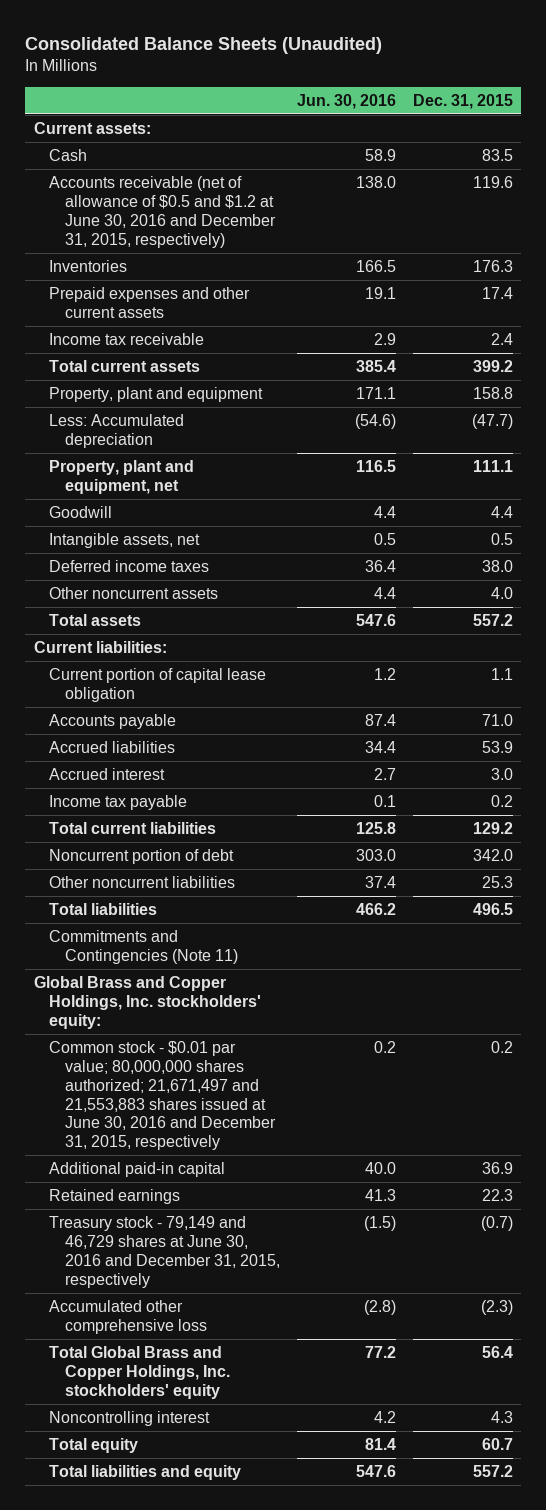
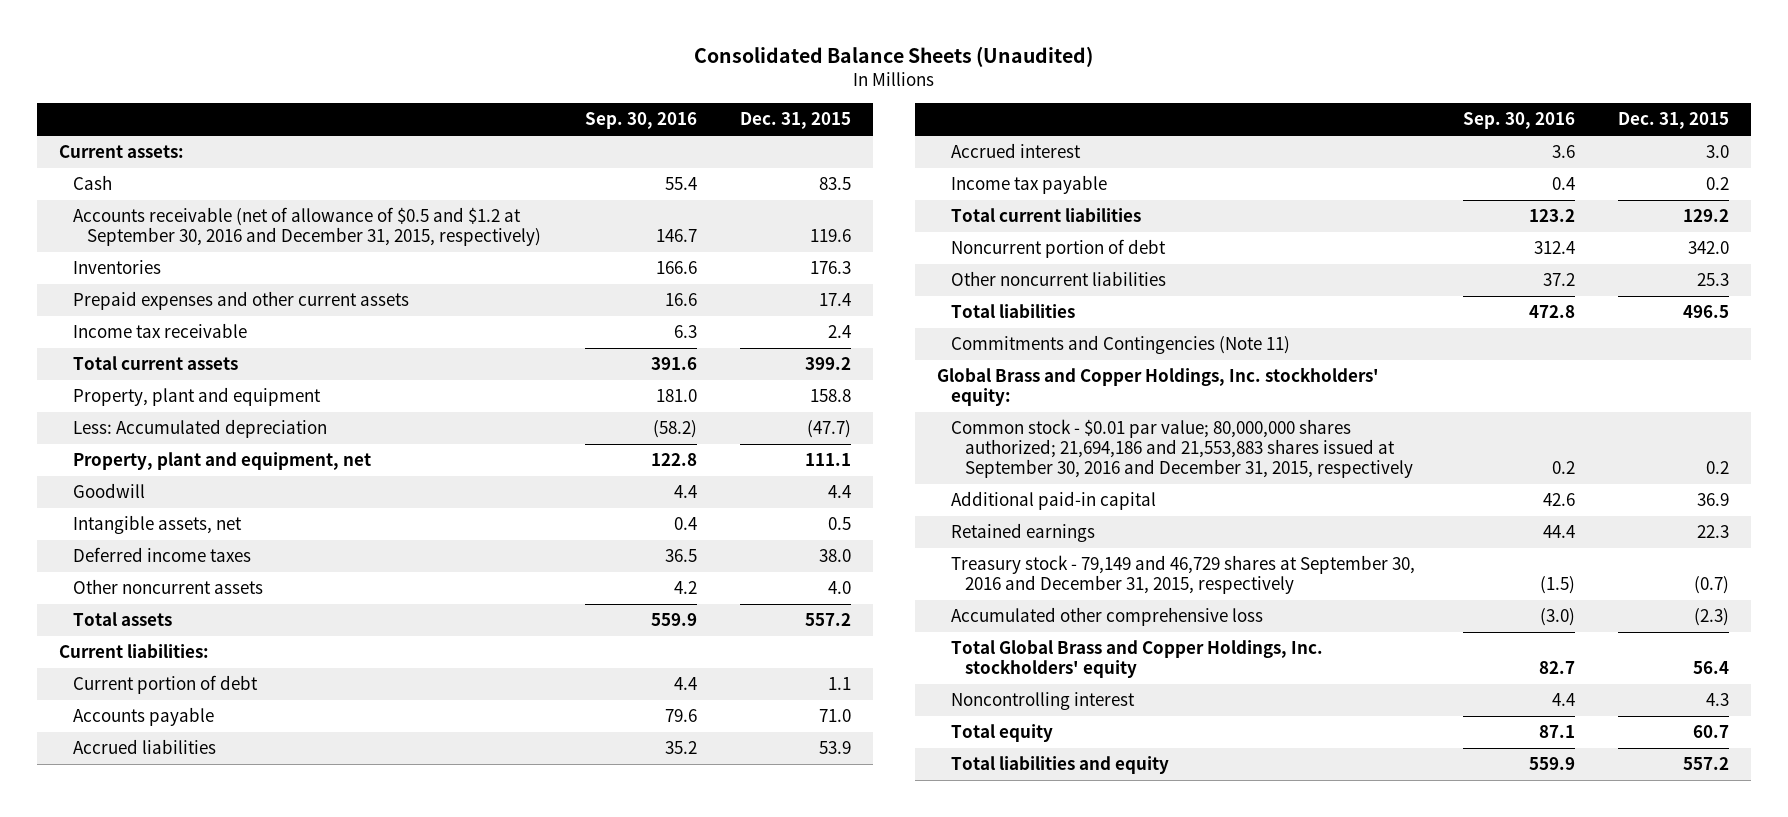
[296,93,396,109] Jun. 30, 2016 -> none
none -> [584,112,697,130] Sep. 30, 2016
[49,175,276,248] Accounts receivable (net of allowance of $0.5 and $1.2 at June 30, 2016 and December 31, 2015, respectively) -> [72,207,541,247] Accounts receivable (net of allowance of $0.5 and $1.2 at September 30, 2016 and December 31, 2015, respectively)
[49,667,267,702] Current portion of capital lease obligation -> [72,675,258,695] Current portion of debt
[49,1040,276,1151] Common stock - $0.01 par value; 80,000,000 shares authorized; 21,671,497 and 21,553,883 shares issued at June 30, 2016 and December 31, 2015, respectively -> [951,419,1414,479] Common stock - $0.01 par value; 80,000,000 shares authorized; 21,694,186 and 21,553,883 shares issued at September 30, 2016 and December 31, 2015, respectively
[49,1215,280,1288] Treasury stock - 79,149 and 46,729 shares at June 30, 2016 and December 31, 2015, respectively -> [951,555,1416,595] Treasury stock - 79,149 and 46,729 shares at September 30, 2016 and December 31, 2015, respectively

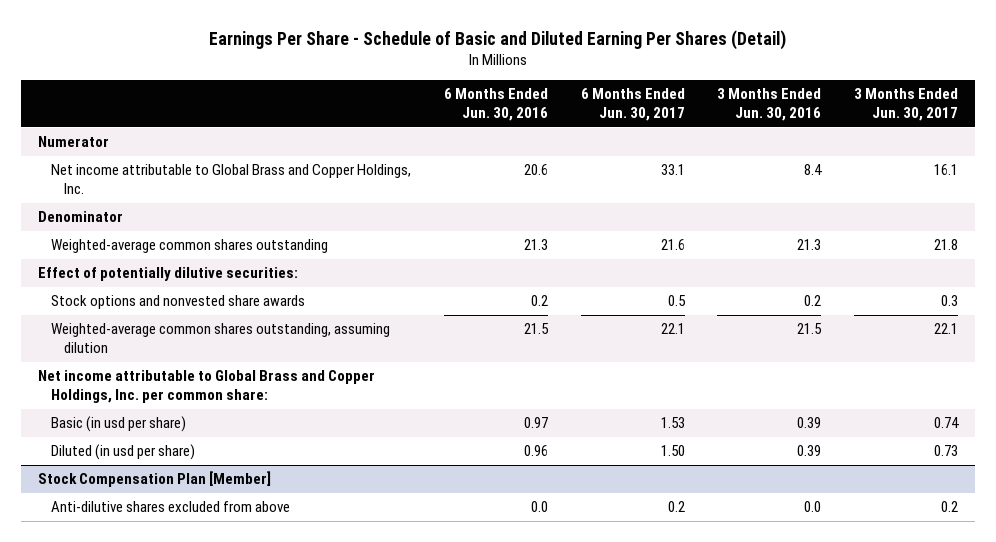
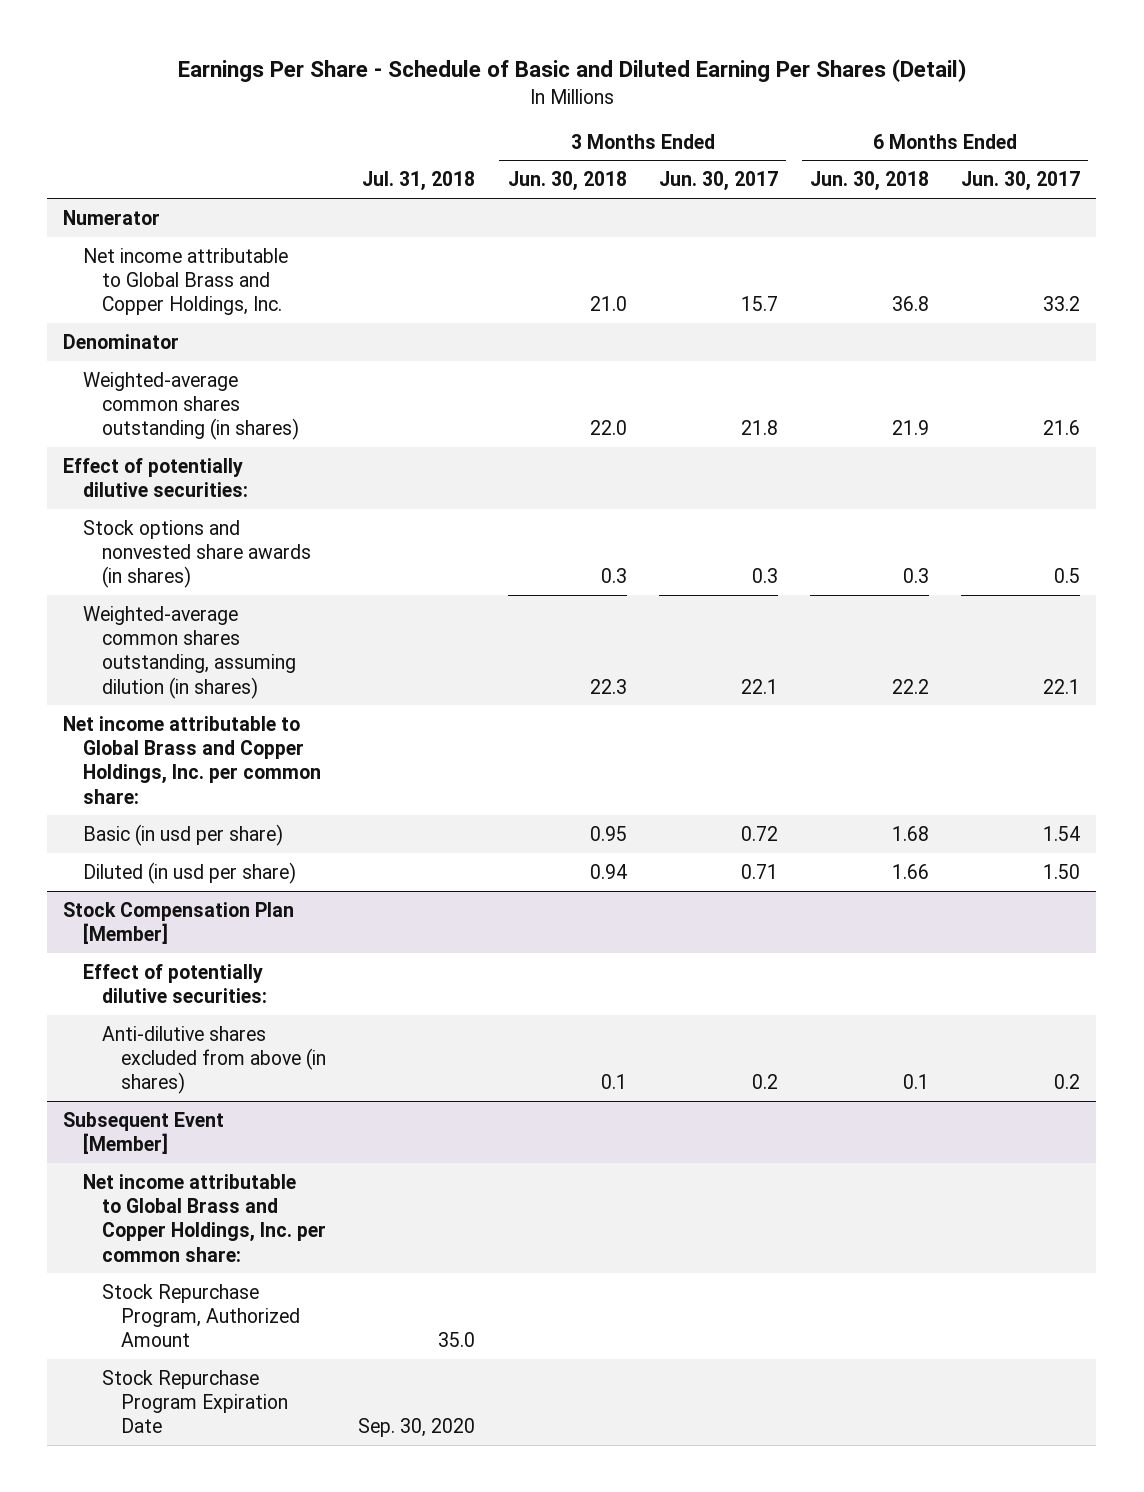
[443,88,548,122] 6 Months Ended Jun. 30, 2016 -> none
[717,88,822,122] 3 Months Ended Jun. 30, 2016 -> none
none -> [362,171,476,192] Jul. 31, 2018
none -> [507,171,627,192] Jun. 30, 2018
none -> [810,171,930,192] Jun. 30, 2018
[660,164,685,176] 33.1 -> [1043,296,1081,312] 33.2
[934,164,959,176] 16.1 -> [740,296,778,312] 15.7
[50,239,328,254] Weighted-average common shares outstanding -> [82,371,299,441] Weighted-average common shares outstanding (in shares)
[50,295,305,310] Stock options and nonvested share awards -> [82,519,311,589] Stock options and nonvested share awards (in shares)
[50,323,390,353] Weighted-average common shares outstanding, assuming dilution -> [82,605,296,699] Weighted-average common shares outstanding, assuming dilution (in shares)
[660,417,685,429] 1.53 -> [1043,825,1081,841] 1.54
[934,417,960,429] 0.74 -> [740,825,778,841] 0.72
[934,445,959,457] 0.73 -> [740,863,778,879] 0.71
none -> [82,963,267,1003] Effect of potentially dilutive securities:
[50,501,290,513] Anti-dilutive shares excluded from above -> [101,1025,326,1095] Anti-dilutive shares excluded from above (in shares)
none -> [63,1111,225,1154] Subsequent Event [Member]
none -> [82,1173,326,1262] Net income attributable to Global Brass and Copper Holdings, Inc. per common share:
none -> [101,1283,300,1348] Stock Repurchase Program, Authorized Amount
none -> [101,1369,288,1434] Stock Repurchase Program Expiration Date

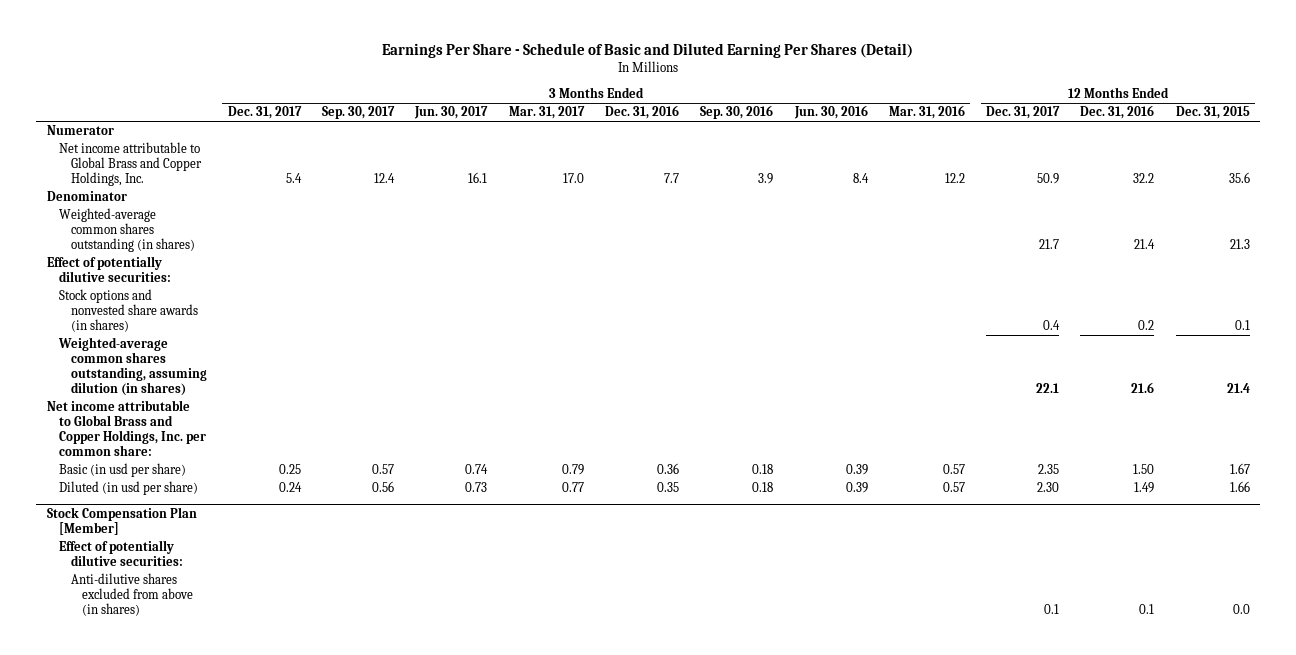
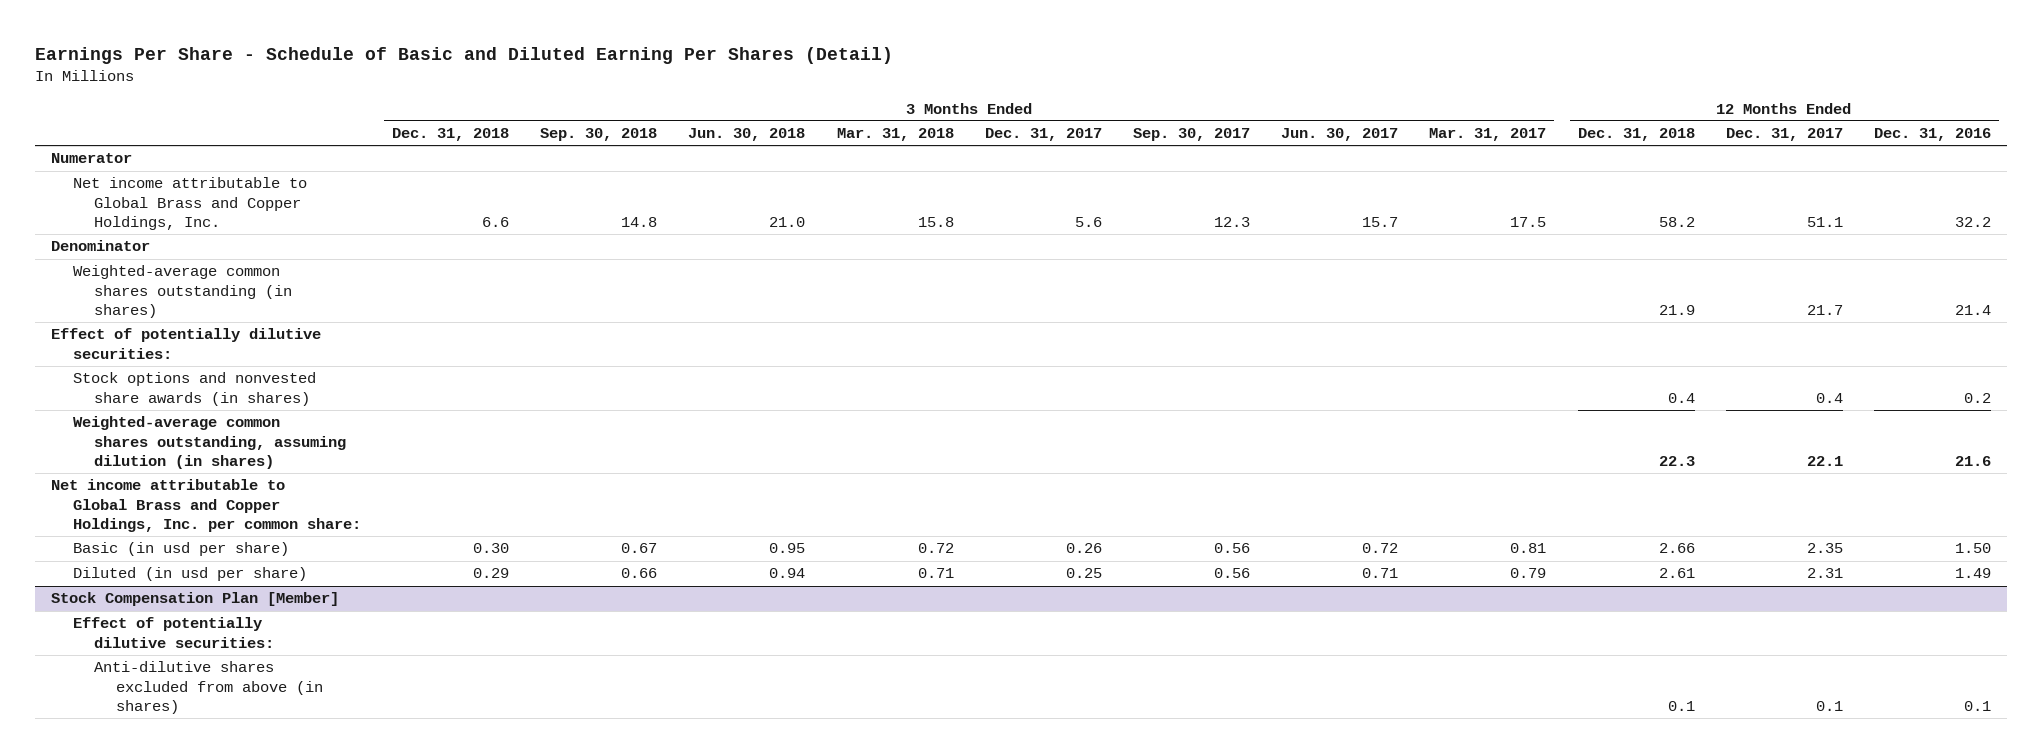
[604,105,679,120] Dec. 31, 2016 -> none
[700,105,774,120] Sep. 30, 2016 -> none
[793,105,868,120] Jun. 30, 2016 -> none
[888,105,965,120] Mar. 31, 2016 -> none
[1175,106,1250,120] Dec. 31, 2015 -> none
none -> [391,128,509,142] Dec. 31, 2018
none -> [540,128,658,142] Sep. 30, 2018
none -> [688,128,806,142] Jun. 30, 2018
none -> [836,128,954,142] Mar. 31, 2018
none -> [1577,128,1695,142] Dec. 31, 2018
[285,173,302,184] 5.4 -> [1074,216,1102,227] 5.6
[374,173,396,184] 12.4 -> [1214,216,1251,227] 12.3
[468,172,488,184] 16.1 -> [1362,216,1399,227] 15.7
[562,173,584,184] 17.0 -> [1510,216,1547,227] 17.5
[1037,173,1060,185] 50.9 -> [1806,216,1843,227] 51.1
[278,464,301,475] 0.25 -> [1065,543,1102,554] 0.26
[372,464,395,475] 0.57 -> [1214,543,1251,554] 0.56
[465,464,489,475] 0.74 -> [1362,543,1399,554] 0.72
[561,464,584,476] 0.79 -> [1510,543,1547,554] 0.81
[278,482,302,493] 0.24 -> [1065,568,1102,579] 0.25
[465,482,488,493] 0.73 -> [1362,568,1399,579] 0.71
[561,482,584,493] 0.77 -> [1510,568,1547,579] 0.79
[1037,482,1060,493] 2.30 -> [1806,568,1843,579] 2.31

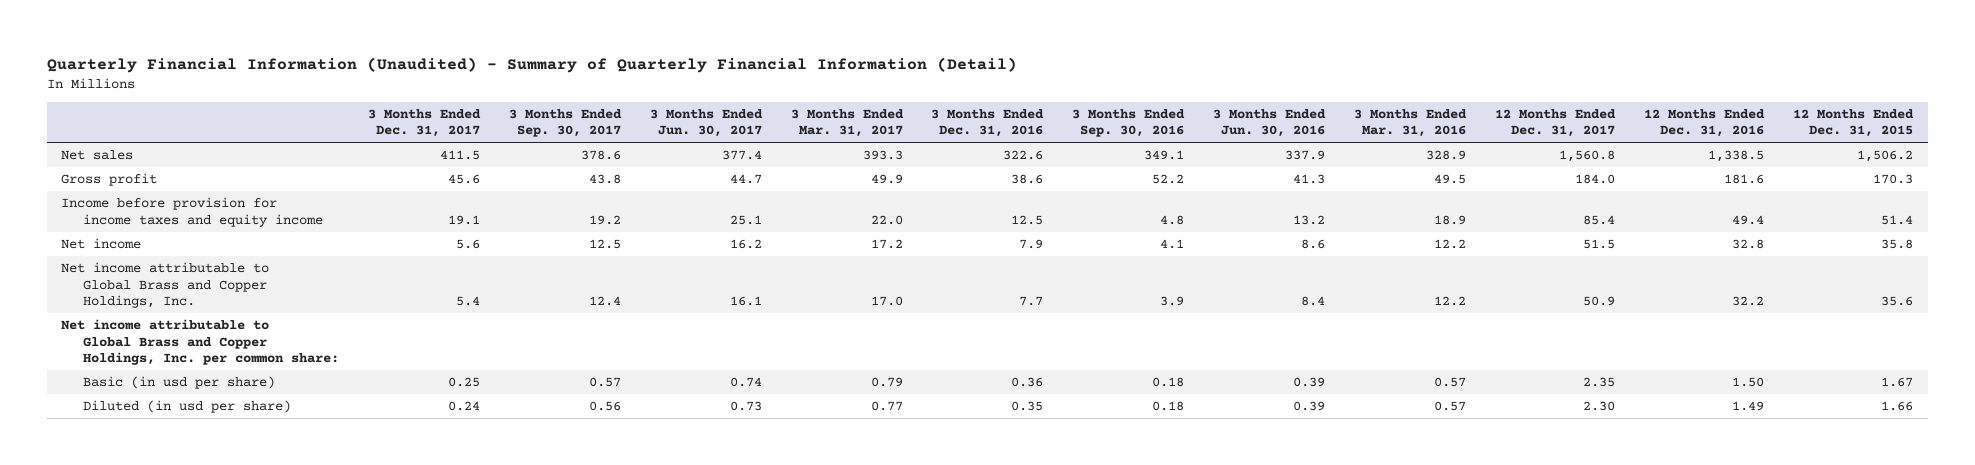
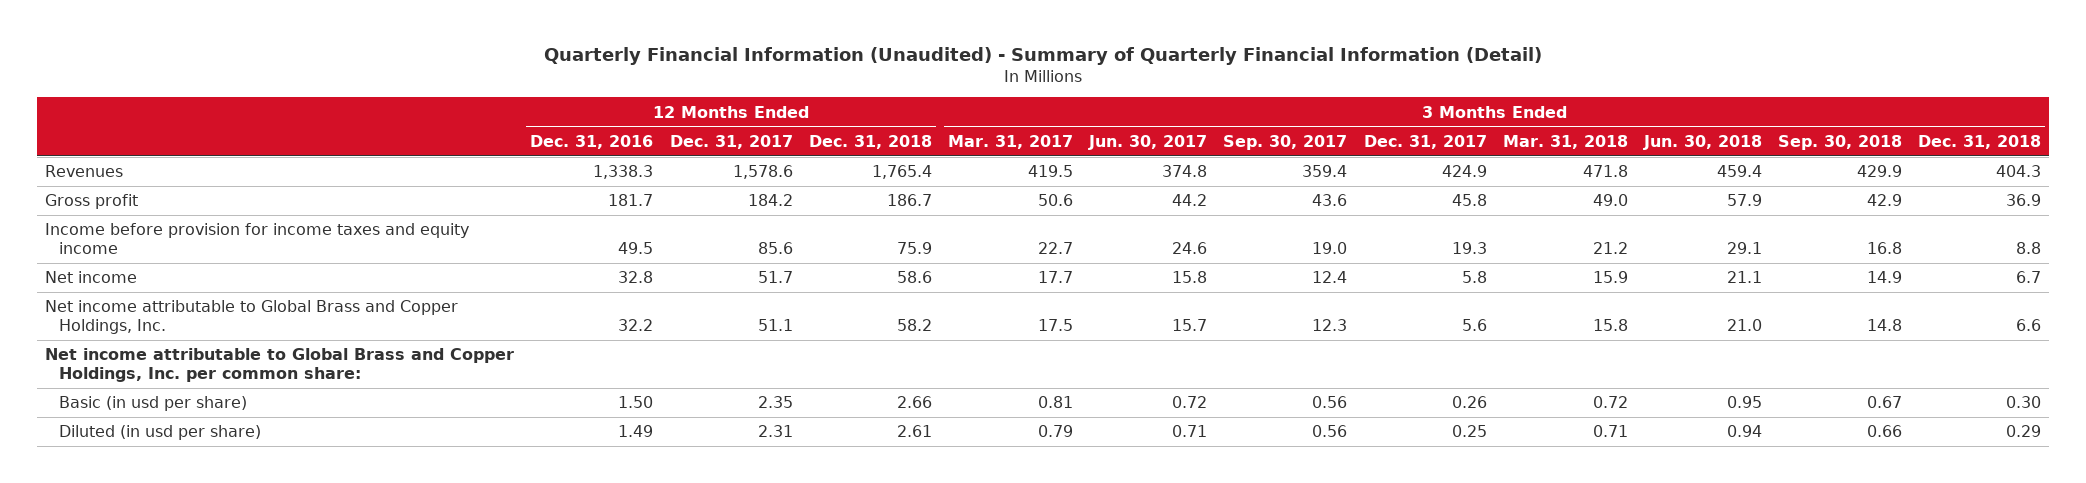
[931,109,1045,138] 3 Months Ended Dec. 31, 2016 -> none
[1072,109,1186,138] 3 Months Ended Sep. 30, 2016 -> none
[1213,109,1327,138] 3 Months Ended Jun. 30, 2016 -> none
[1354,109,1468,138] 3 Months Ended Mar. 31, 2016 -> none
[1793,109,1915,138] 12 Months Ended Dec. 31, 2015 -> none
none -> [808,134,932,149] Dec. 31, 2018
none -> [1502,134,1628,149] Mar. 31, 2018
none -> [1642,134,1762,150] Jun. 30, 2018
none -> [1778,134,1903,150] Sep. 30, 2018
none -> [1918,134,2042,149] Dec. 31, 2018
[61,150,134,161] Net sales -> none
none -> [45,165,124,178] Revenues
[447,174,480,185] 45.6 -> [1451,194,1487,207] 45.8
[588,174,621,185] 43.8 -> [1312,194,1348,207] 43.6
[729,174,762,185] 44.7 -> [1172,194,1208,207] 44.2
[870,174,903,185] 49.9 -> [1037,194,1073,207] 50.6
[1575,174,1616,185] 184.0 -> [747,194,793,207] 184.2
[1724,174,1765,185] 181.6 -> [608,194,654,207] 181.7
[447,214,480,225] 19.1 -> [1451,241,1487,254] 19.3
[588,214,621,225] 19.2 -> [1312,241,1348,254] 19.0
[729,214,762,225] 25.1 -> [1172,241,1208,254] 24.6
[870,214,903,225] 22.0 -> [1037,241,1073,254] 22.7
[1583,214,1616,225] 85.4 -> [757,241,793,254] 85.6
[1732,214,1765,225] 49.4 -> [618,241,654,254] 49.5
[455,239,480,250] 5.6 -> [1461,271,1487,284] 5.8
[588,239,621,250] 12.5 -> [1312,271,1348,284] 12.4
[729,239,762,250] 16.2 -> [1172,271,1208,284] 15.8
[870,239,903,250] 17.2 -> [1037,271,1073,284] 17.7
[1583,239,1616,250] 51.5 -> [757,271,793,284] 51.7
[455,296,480,307] 5.4 -> [1461,318,1487,331] 5.6
[588,296,621,307] 12.4 -> [1312,318,1348,331] 12.3
[729,296,762,307] 16.1 -> [1172,318,1208,331] 15.7
[870,296,903,307] 17.0 -> [1037,318,1073,331] 17.5
[1583,296,1616,307] 50.9 -> [757,318,793,331] 51.1
[447,377,480,388] 0.25 -> [1451,396,1487,409] 0.26
[588,377,621,388] 0.57 -> [1312,396,1348,409] 0.56
[729,377,762,388] 0.74 -> [1172,396,1208,409] 0.72
[870,377,903,388] 0.79 -> [1037,396,1073,409] 0.81
[447,401,480,412] 0.24 -> [1451,425,1487,438] 0.25
[729,401,762,412] 0.73 -> [1172,425,1208,438] 0.71
[870,401,903,412] 0.77 -> [1037,425,1073,438] 0.79
[1583,401,1616,412] 2.30 -> [757,425,793,438] 2.31

